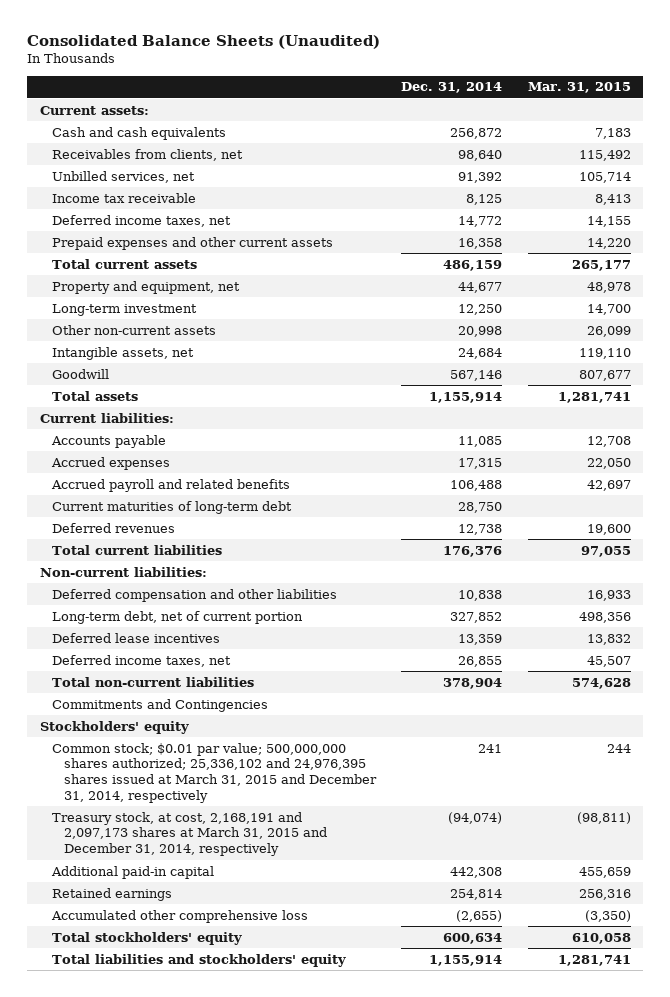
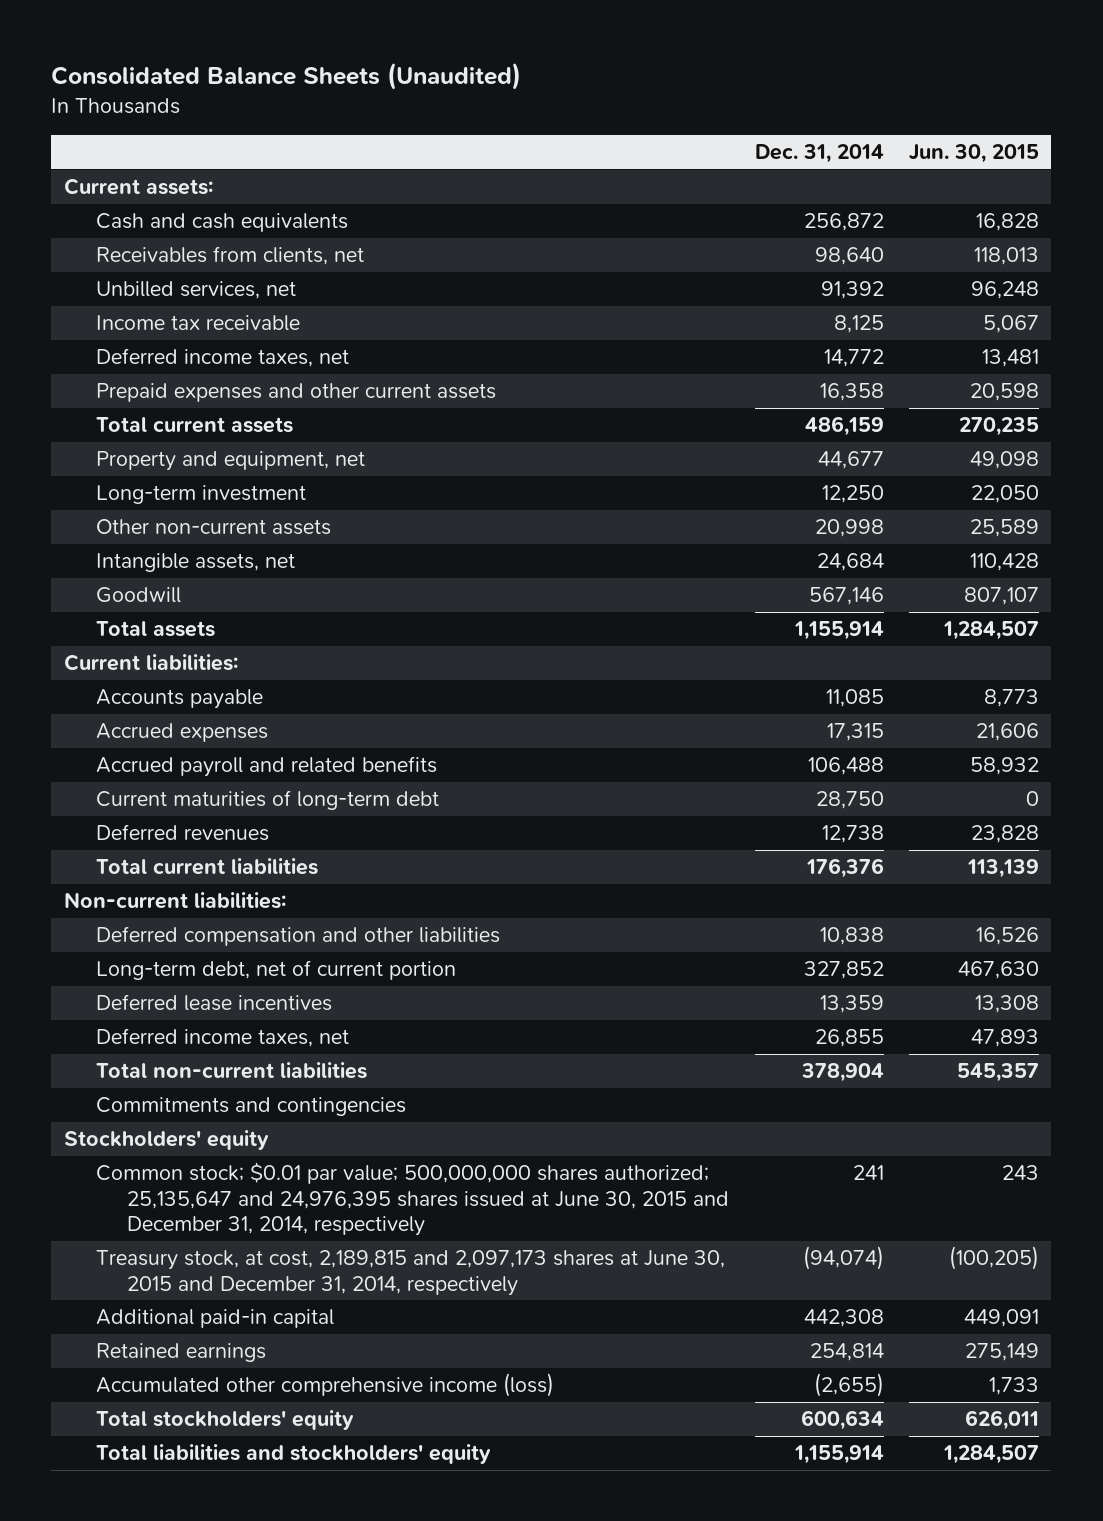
[527,82,631,94] Mar. 31, 2015 -> none
none -> [908,144,1039,164] Jun. 30, 2015
[51,698,268,712] Commitments and Contingencies -> [95,1097,406,1117] Commitments and contingencies
[51,742,378,803] Common stock; $0.01 par value; 500,000,000 shares authorized; 25,336,102 and 24,976,395 shares issued at March 31, 2015 and December 31, 2014, respectively -> [95,1162,730,1236] Common stock; $0.01 par value; 500,000,000 shares authorized; 25,135,647 and 24,976,395 shares issued at June 30, 2015 and December 31, 2014, respectively
[51,811,328,857] Treasury stock, at cost, 2,168,191 and 2,097,173 shares at March 31, 2015 and December 31, 2014, respectively -> [95,1250,725,1296] Treasury stock, at cost, 2,189,815 and 2,097,173 shares at June 30, 2015 and December 31, 2014, respectively
[50,909,308,923] Accumulated other comprehensive loss -> [95,1373,554,1398] Accumulated other comprehensive income (loss)

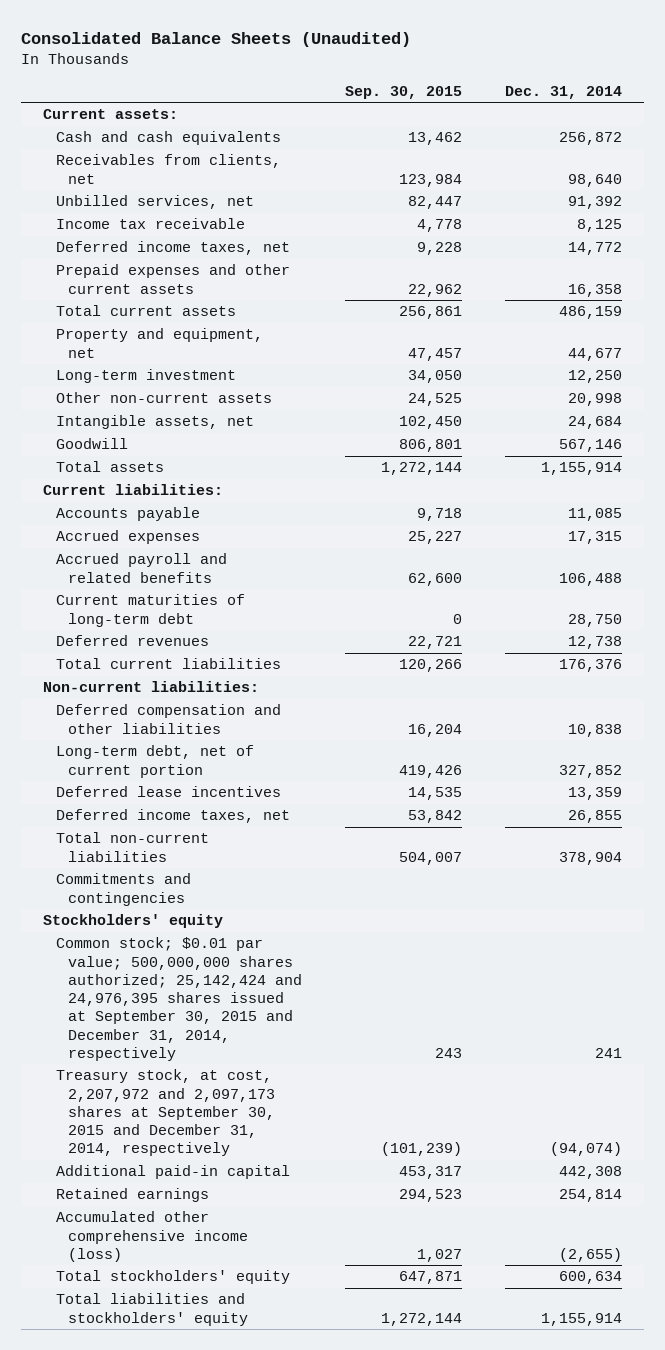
[908,144,1039,164] Jun. 30, 2015 -> none
none -> [345,85,463,99] Sep. 30, 2015
[95,1162,730,1236] Common stock; $0.01 par value; 500,000,000 shares authorized; 25,135,647 and 24,976,395 shares issued at June 30, 2015 and December 31, 2014, respectively -> [55,937,303,1061] Common stock; $0.01 par value; 500,000,000 shares authorized; 25,142,424 and 24,976,395 shares issued at September 30, 2015 and December 31, 2014, respectively
[95,1250,725,1296] Treasury stock, at cost, 2,189,815 and 2,097,173 shares at June 30, 2015 and December 31, 2014, respectively -> [55,1069,276,1157] Treasury stock, at cost, 2,207,972 and 2,097,173 shares at September 30, 2015 and December 31, 2014, respectively

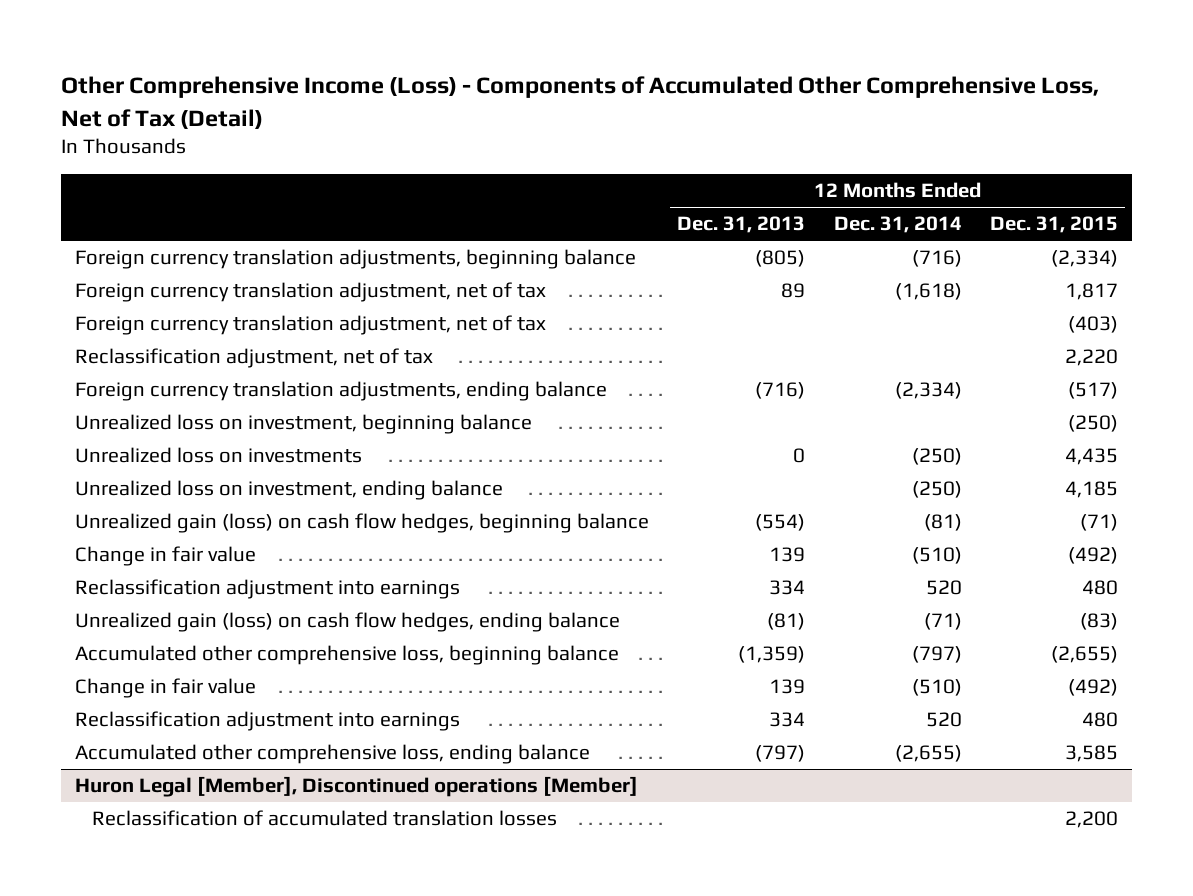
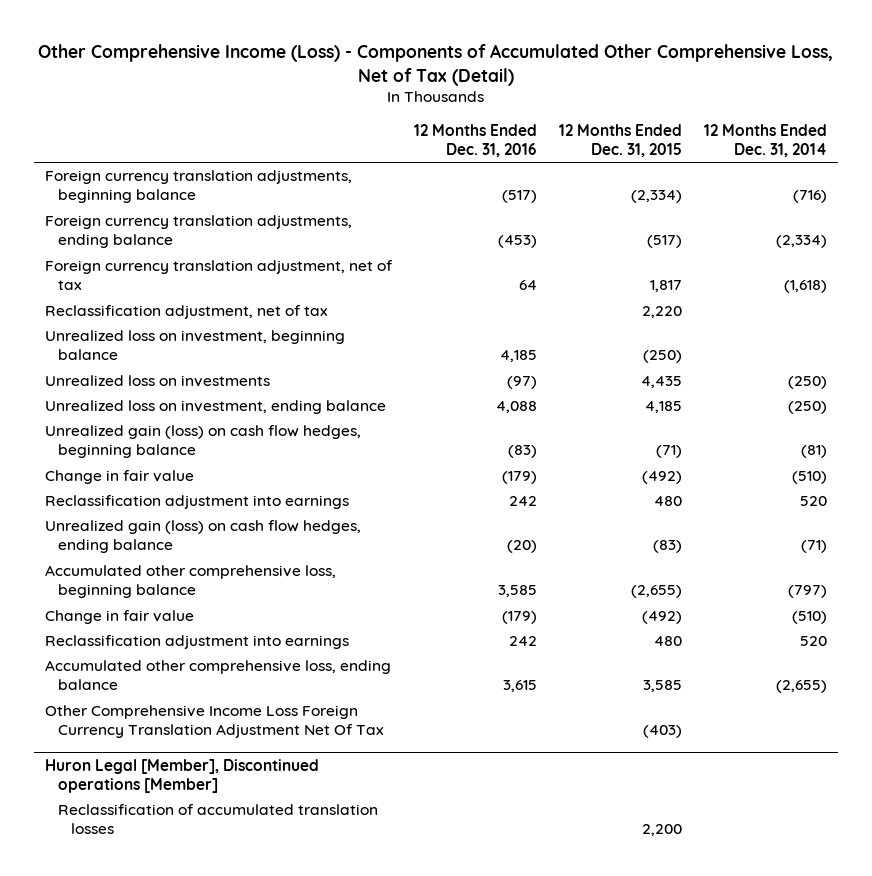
[677,216,806,234] Dec. 31, 2013 -> none
none -> [414,123,538,158] 12 Months Ended Dec. 31, 2016
[75,381,608,402] Foreign currency translation adjustments, ending balance -> [45,215,353,249] Foreign currency translation adjustments, ending balance
[75,315,547,336] Foreign currency translation adjustment, net of tax -> none
none -> [45,705,385,739] Other Comprehensive Income Loss Foreign Currency Translation Adjustment Net Of Tax

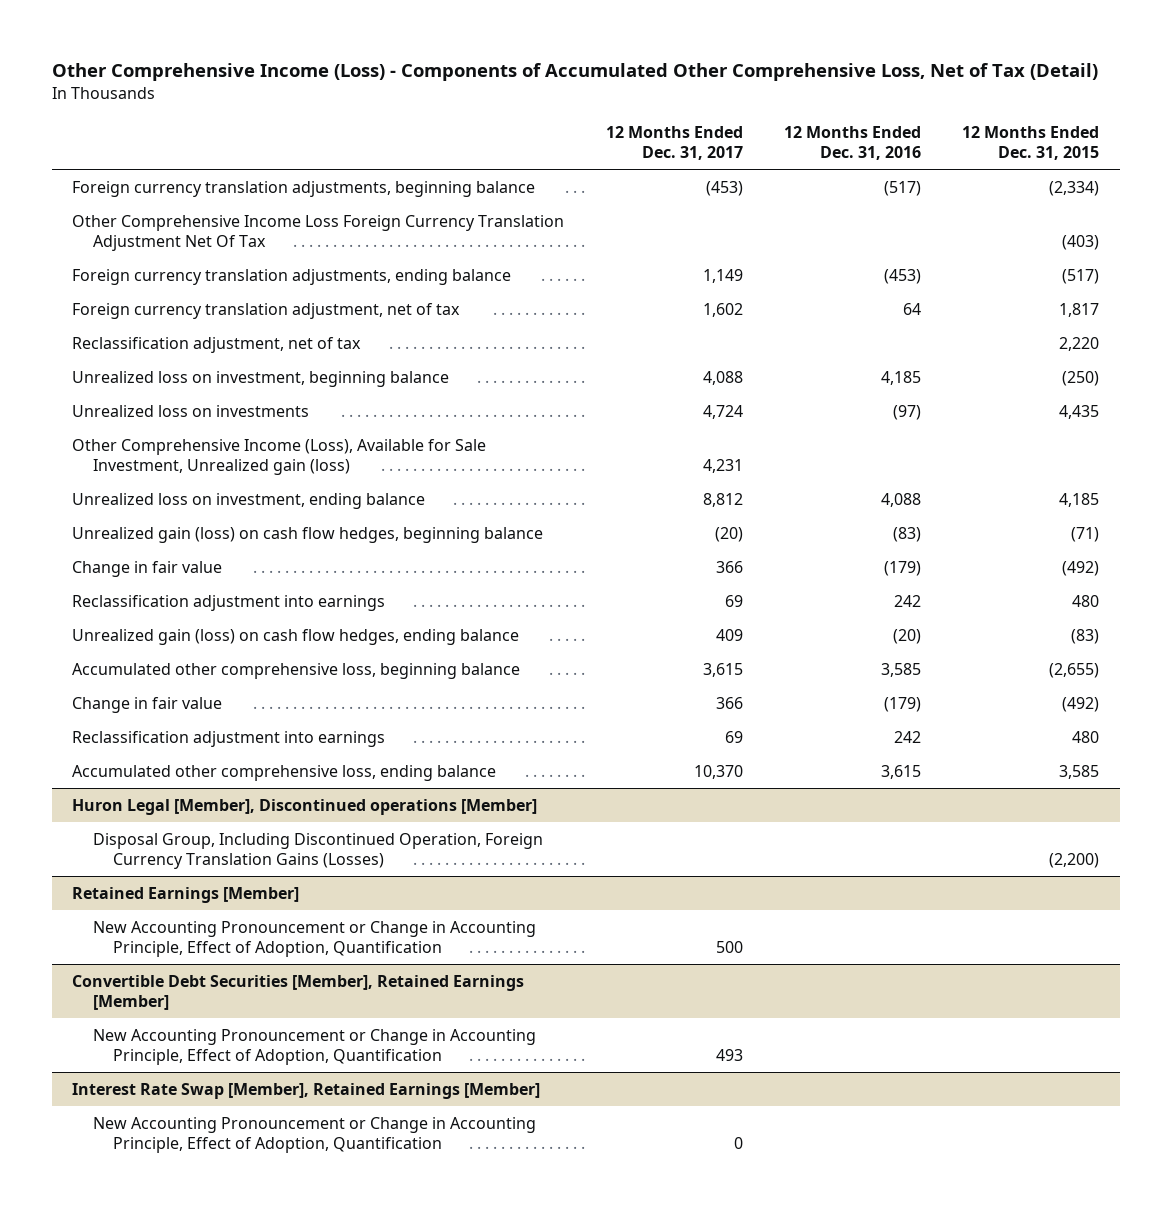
[703,123,827,158] 12 Months Ended Dec. 31, 2014 -> none
none -> [605,125,743,161] 12 Months Ended Dec. 31, 2017
[45,705,385,739] Other Comprehensive Income Loss Foreign Currency Translation Adjustment Net Of Tax -> [72,214,565,252] Other Comprehensive Income Loss Foreign Currency Translation Adjustment Net Of Tax
none -> [72,438,487,476] Other Comprehensive Income (Loss), Available for Sale Investment, Unrealized gain (loss)
[58,804,379,835] Reclassification of accumulated translation losses -> none
none -> [92,832,543,870] Disposal Group, Including Discontinued Operation, Foreign Currency Translation Gains (Losses)
none -> [72,886,300,903] Retained Earnings [Member]
none -> [92,920,536,958] New Accounting Pronouncement or Change in Accounting Principle, Effect of Adoption, Quantification
none -> [72,974,525,1011] Convertible Debt Securities [Member], Retained Earnings [Member]
none -> [92,1028,536,1066] New Accounting Pronouncement or Change in Accounting Principle, Effect of Adoption, Quantification
none -> [72,1082,541,1099] Interest Rate Swap [Member], Retained Earnings [Member]
none -> [92,1116,536,1154] New Accounting Pronouncement or Change in Accounting Principle, Effect of Adoption, Quantification

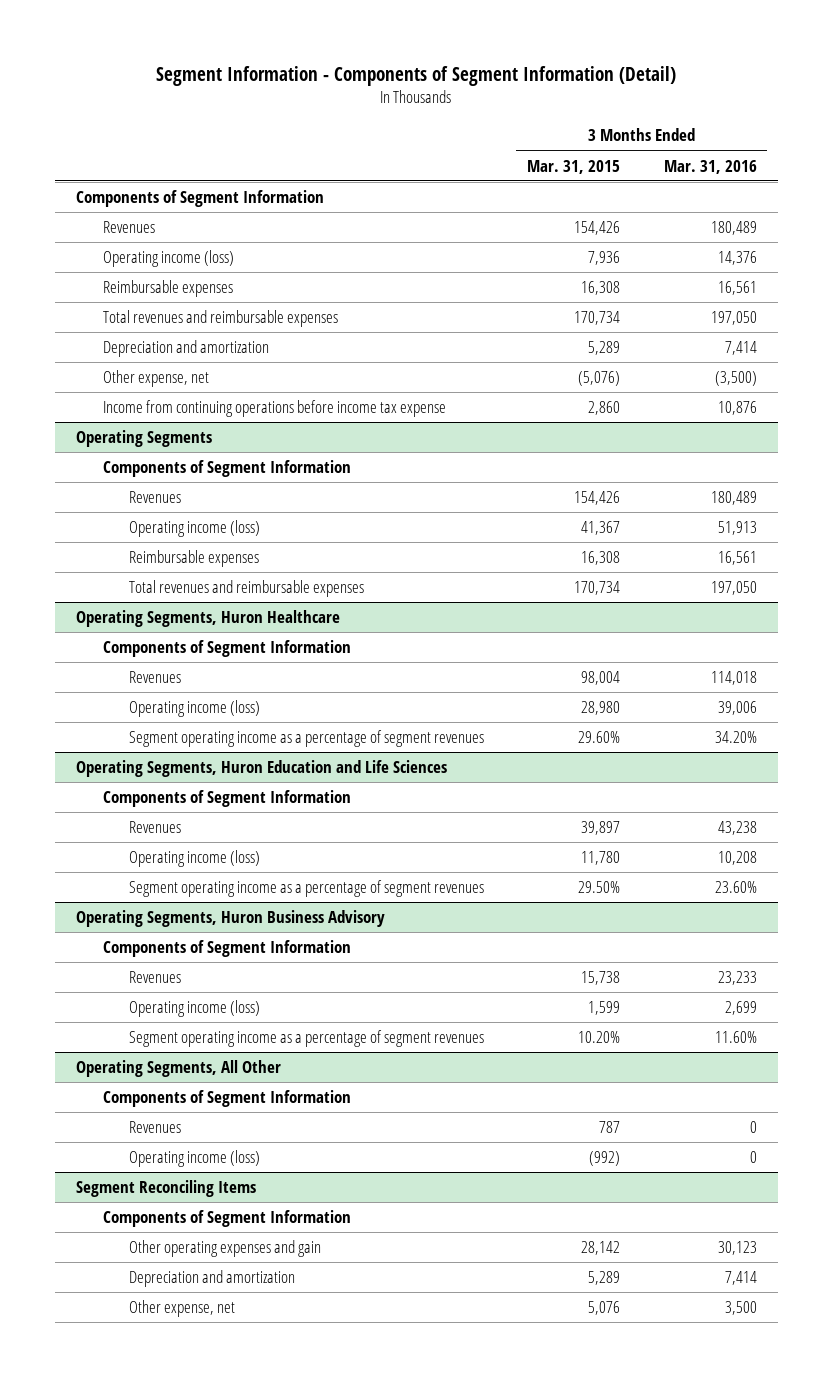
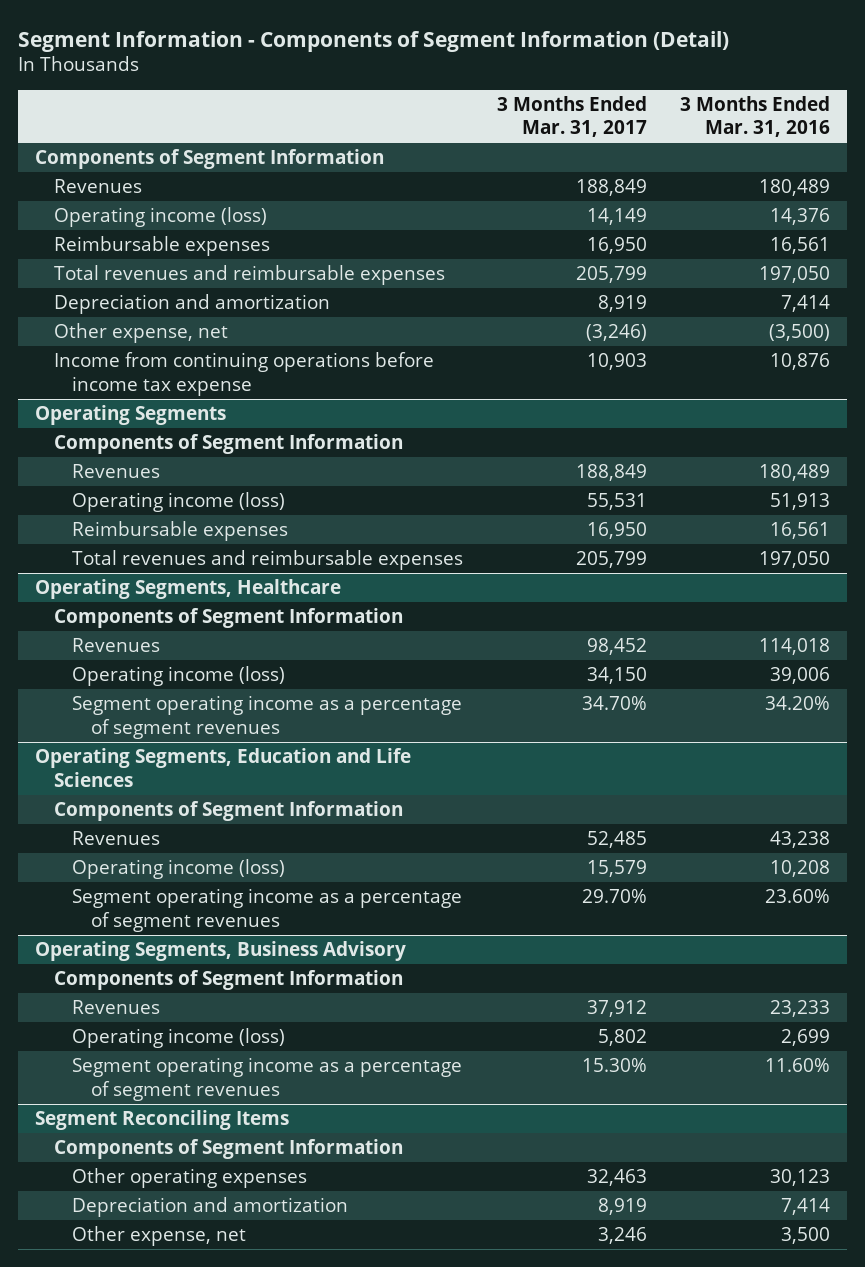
[527,159,621,174] Mar. 31, 2015 -> none
none -> [496,95,647,138] 3 Months Ended Mar. 31, 2017
[76,610,341,628] Operating Segments, Huron Healthcare -> [34,578,341,599] Operating Segments, Healthcare
[76,760,448,778] Operating Segments, Huron Education and Life Sciences -> [34,747,411,787] Operating Segments, Education and Life Sciences
[76,910,386,928] Operating Segments, Huron Business Advisory -> [34,940,406,961] Operating Segments, Business Advisory
[76,1060,282,1078] Operating Segments, All Other -> none
[102,1090,351,1108] Components of Segment Information -> none
[128,1121,181,1134] Revenues -> none
[128,1150,260,1168] Operating income (loss) -> none
[128,1240,321,1258] Other operating expenses and gain -> [72,1167,308,1188] Other operating expenses

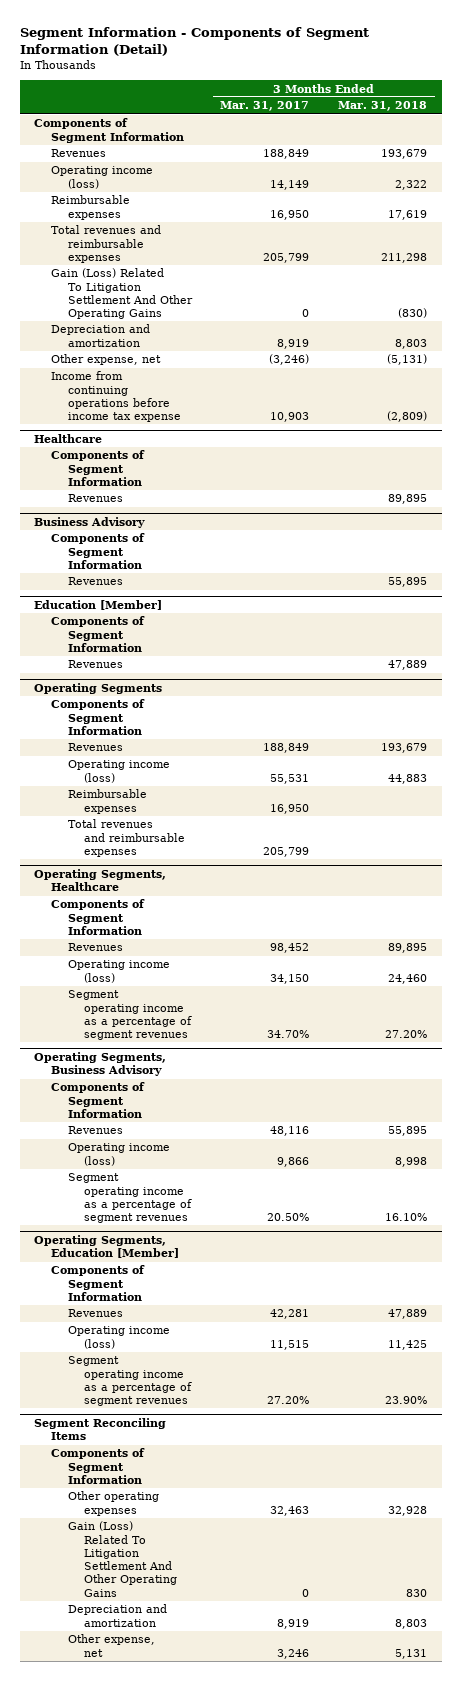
[679,95,830,138] 3 Months Ended Mar. 31, 2016 -> none
none -> [338,101,428,112] Mar. 31, 2018
none -> [51,268,193,320] Gain (Loss) Related To Litigation Settlement And Other Operating Gains
none -> [34,434,103,444] Healthcare
none -> [51,450,146,486] Components of Segment Information
none -> [67,494,123,503] Revenues
none -> [34,517,146,529] Business Advisory
none -> [51,533,146,569] Components of Segment Information
none -> [67,577,123,586] Revenues
none -> [34,600,163,611] Education [Member]
none -> [51,616,146,652] Components of Segment Information
none -> [67,660,123,669] Revenues
[34,747,411,787] Operating Segments, Education and Life Sciences -> none
[53,800,403,821] Components of Segment Information -> none
[72,830,161,845] Revenues -> none
[72,858,286,879] Operating income (loss) -> none
[72,887,463,932] Segment operating income as a percentage of segment revenues -> none
[586,999,647,1017] 37,912 -> [270,1126,310,1137] 48,116
[597,1028,647,1046] 5,802 -> [277,1156,310,1167] 9,866
[581,1057,647,1072] 15.30% -> [267,1213,310,1222] 20.50%
none -> [34,1235,180,1259] Operating Segments, Education [Member]
none -> [51,1265,146,1301] Components of Segment Information
none -> [67,1309,123,1318] Revenues
none -> [67,1326,170,1349] Operating income (loss)
none -> [67,1356,193,1407] Segment operating income as a percentage of segment revenues
none -> [67,1521,178,1597] Gain (Loss) Related To Litigation Settlement And Other Operating Gains

